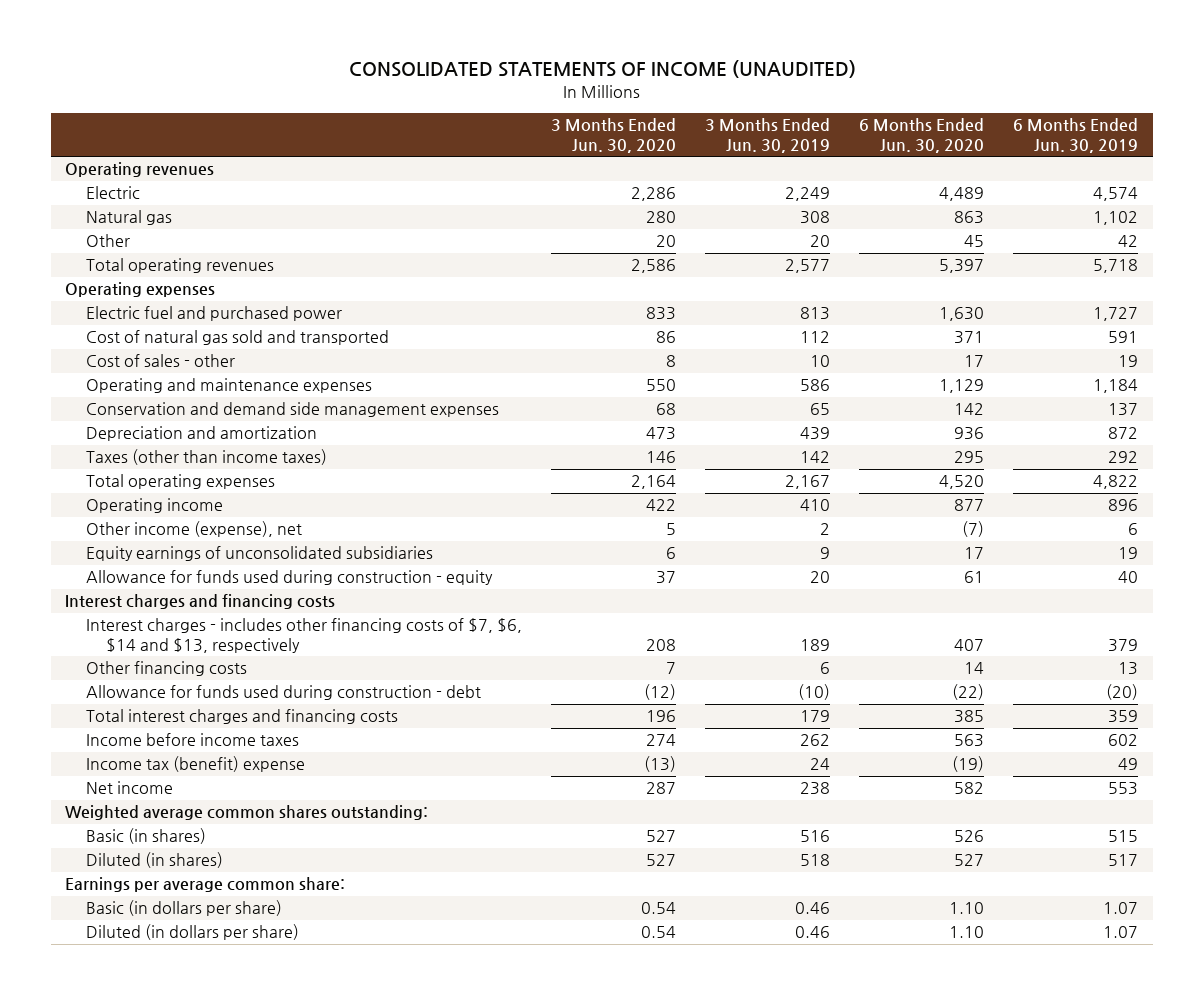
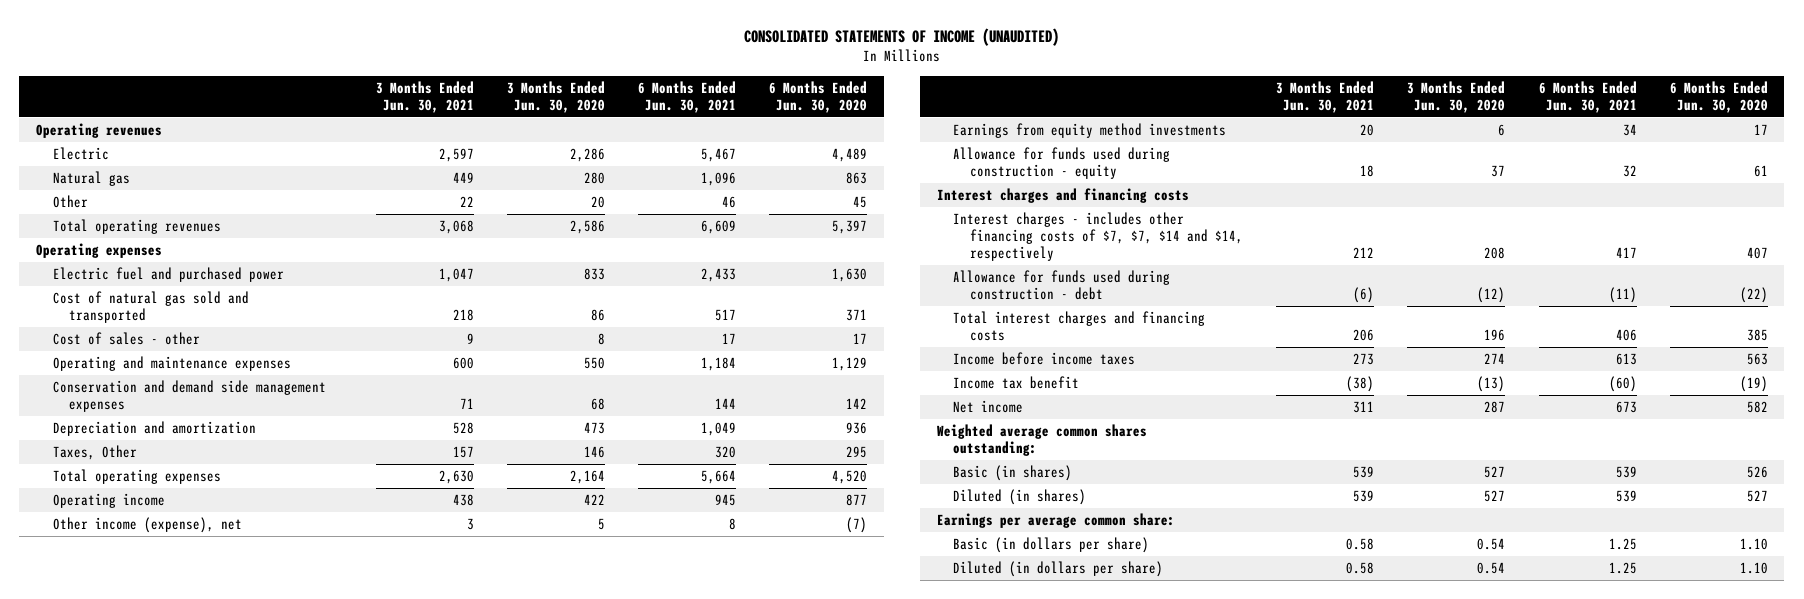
[704,118,830,153] 3 Months Ended Jun. 30, 2019 -> none
[1013,118,1139,153] 6 Months Ended Jun. 30, 2019 -> none
none -> [375,80,474,113] 3 Months Ended Jun. 30, 2021
none -> [637,80,736,113] 6 Months Ended Jun. 30, 2021
[85,449,327,466] Taxes (other than income taxes) -> [52,445,137,461] Taxes, Other
[85,546,433,562] Equity earnings of unconsolidated subsidiaries -> [953,123,1227,139] Earnings from equity method investments
[85,661,247,677] Other financing costs -> none
[85,618,522,653] Interest charges - includes other financing costs of $7, $6, $14 and $13, respectively -> [953,212,1243,261] Interest charges - includes other financing costs of $7, $7, $14 and $14, respectively
[85,756,305,773] Income tax (benefit) expense -> [953,376,1080,390] Income tax benefit

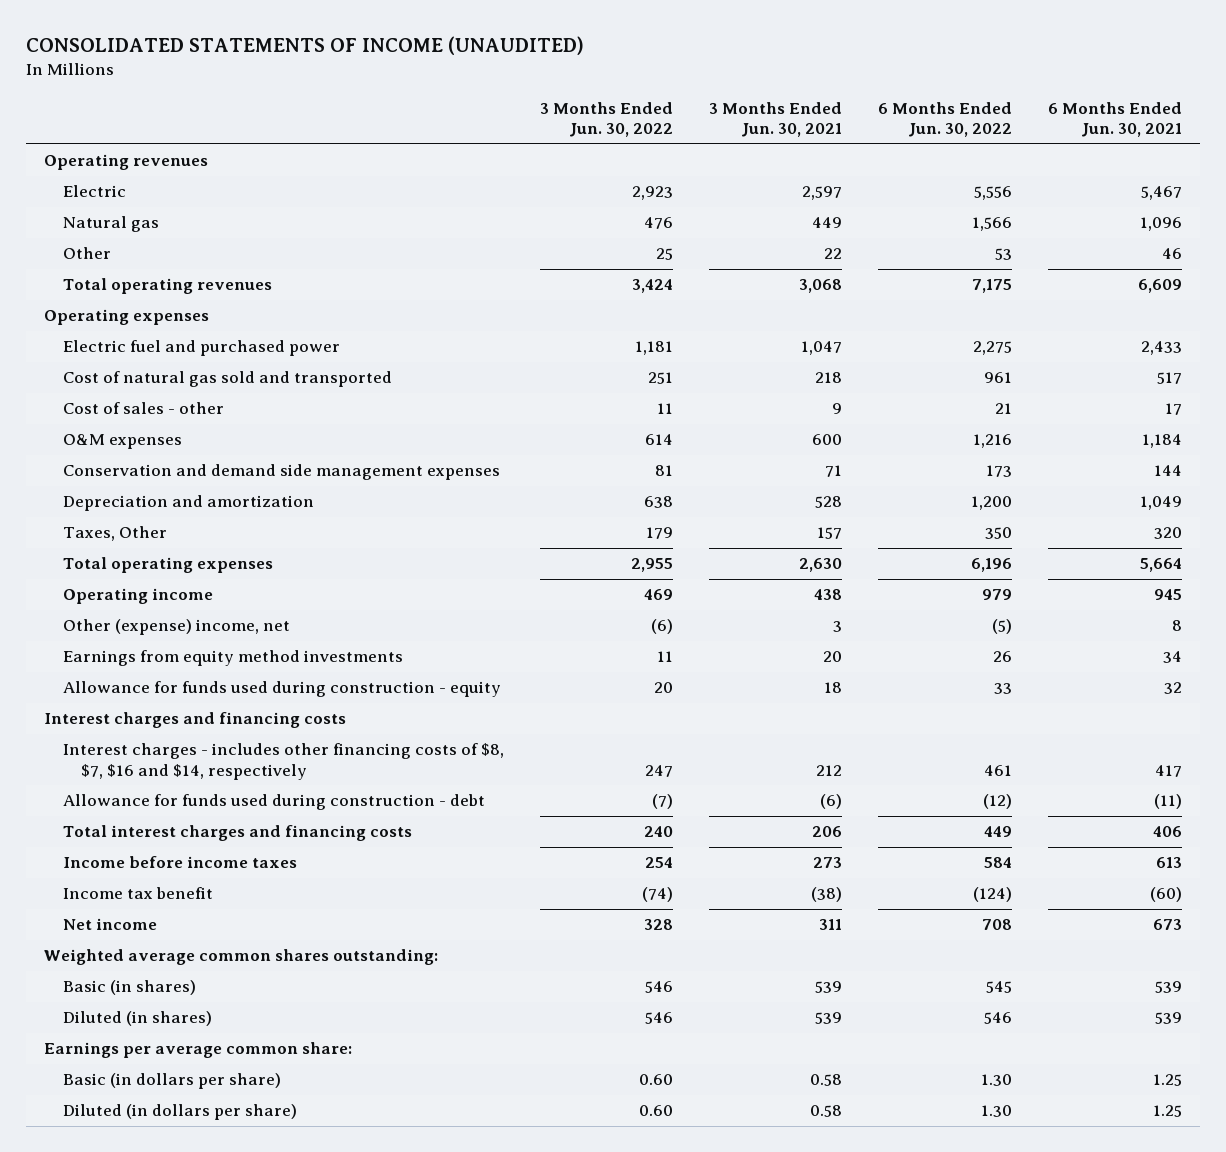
[506,80,605,113] 3 Months Ended Jun. 30, 2020 -> none
[769,80,868,113] 6 Months Ended Jun. 30, 2020 -> none
none -> [539,101,673,138] 3 Months Ended Jun. 30, 2022
none -> [877,101,1012,138] 6 Months Ended Jun. 30, 2022
[52,356,291,372] Operating and maintenance expenses -> [62,434,182,450] O&M expenses
[52,517,242,534] Other income (expense), net -> [62,619,290,636] Other (expense) income, net
[953,212,1243,261] Interest charges - includes other financing costs of $7, $7, $14 and $14, respectively -> [62,743,504,780] Interest charges - includes other financing costs of $8, $7, $16 and $14, respectively

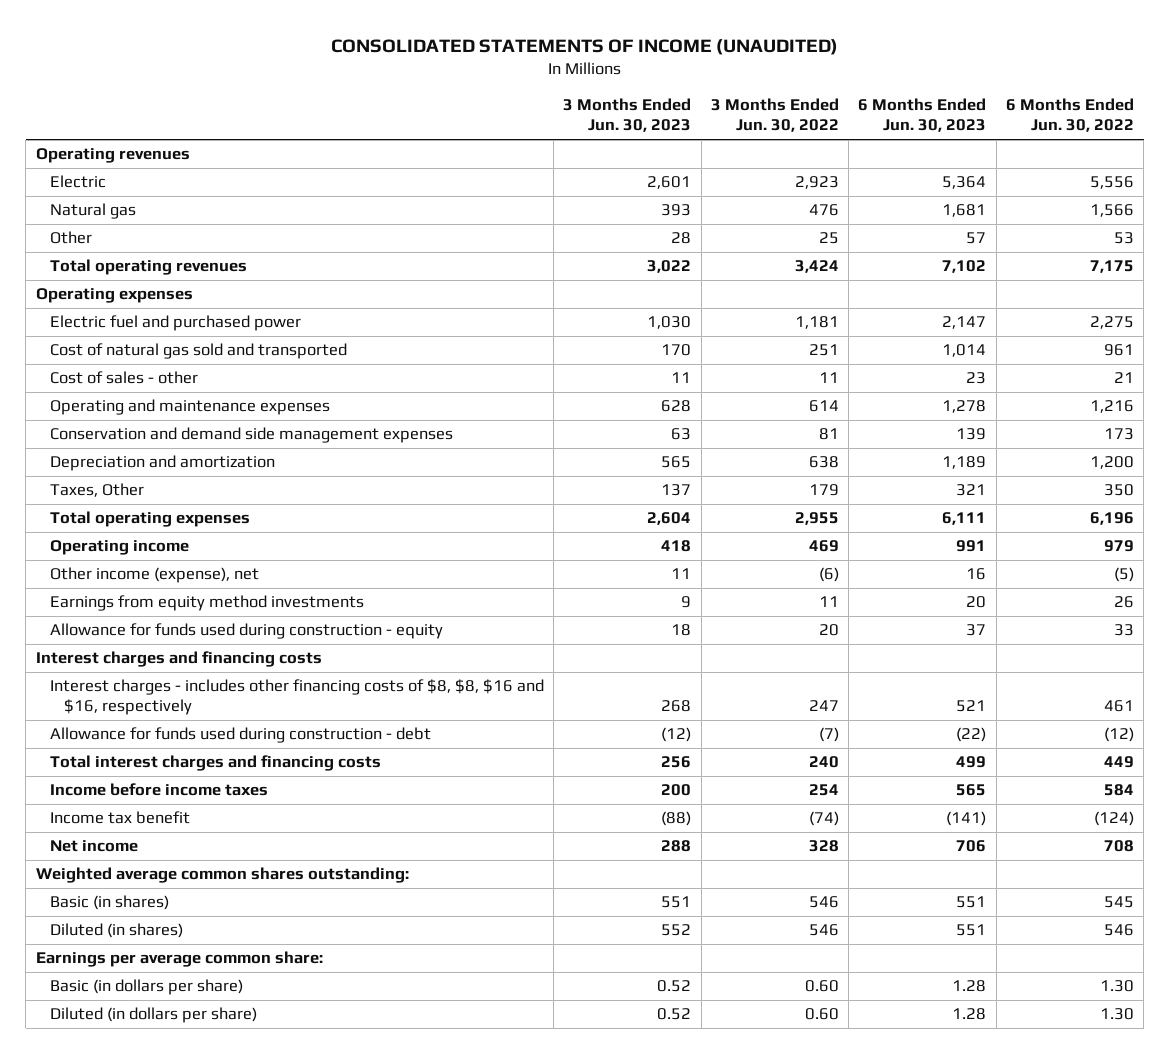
[708,101,842,138] 3 Months Ended Jun. 30, 2021 -> none
[1047,101,1182,138] 6 Months Ended Jun. 30, 2021 -> none
none -> [563,98,692,133] 3 Months Ended Jun. 30, 2023
none -> [858,98,987,133] 6 Months Ended Jun. 30, 2023
[62,434,182,450] O&M expenses -> [49,399,330,416] Operating and maintenance expenses
[62,619,290,636] Other (expense) income, net -> [49,567,259,584] Other income (expense), net
[62,743,504,780] Interest charges - includes other financing costs of $8, $7, $16 and $14, respectively -> [49,679,544,716] Interest charges - includes other financing costs of $8, $8, $16 and $16, respectively

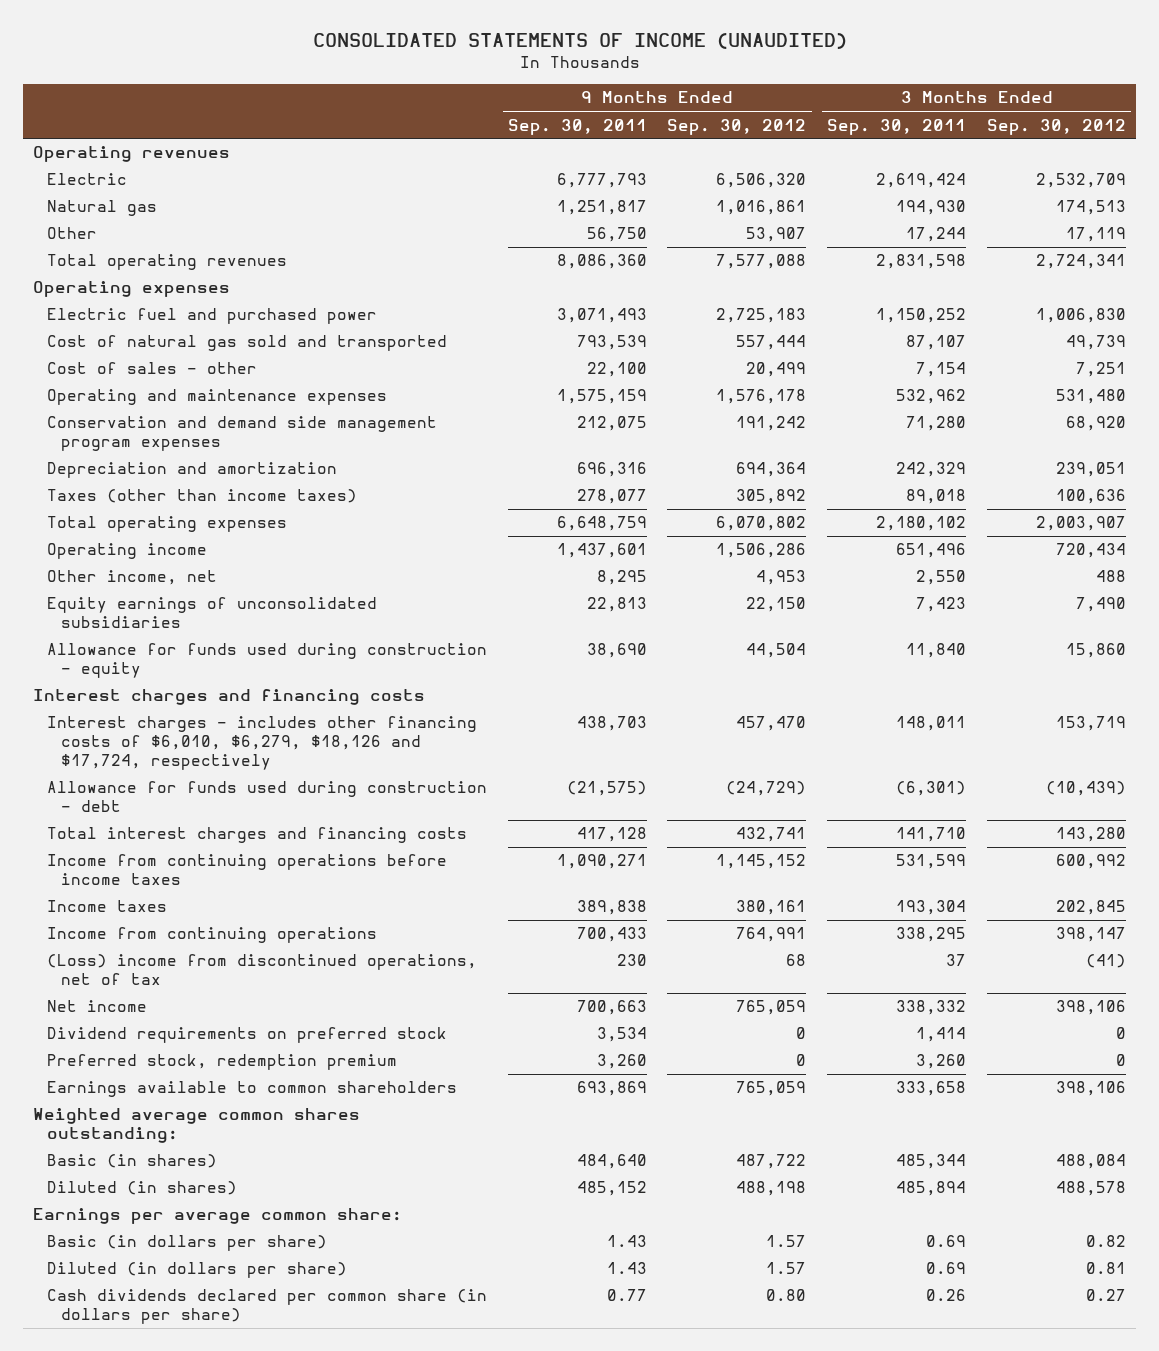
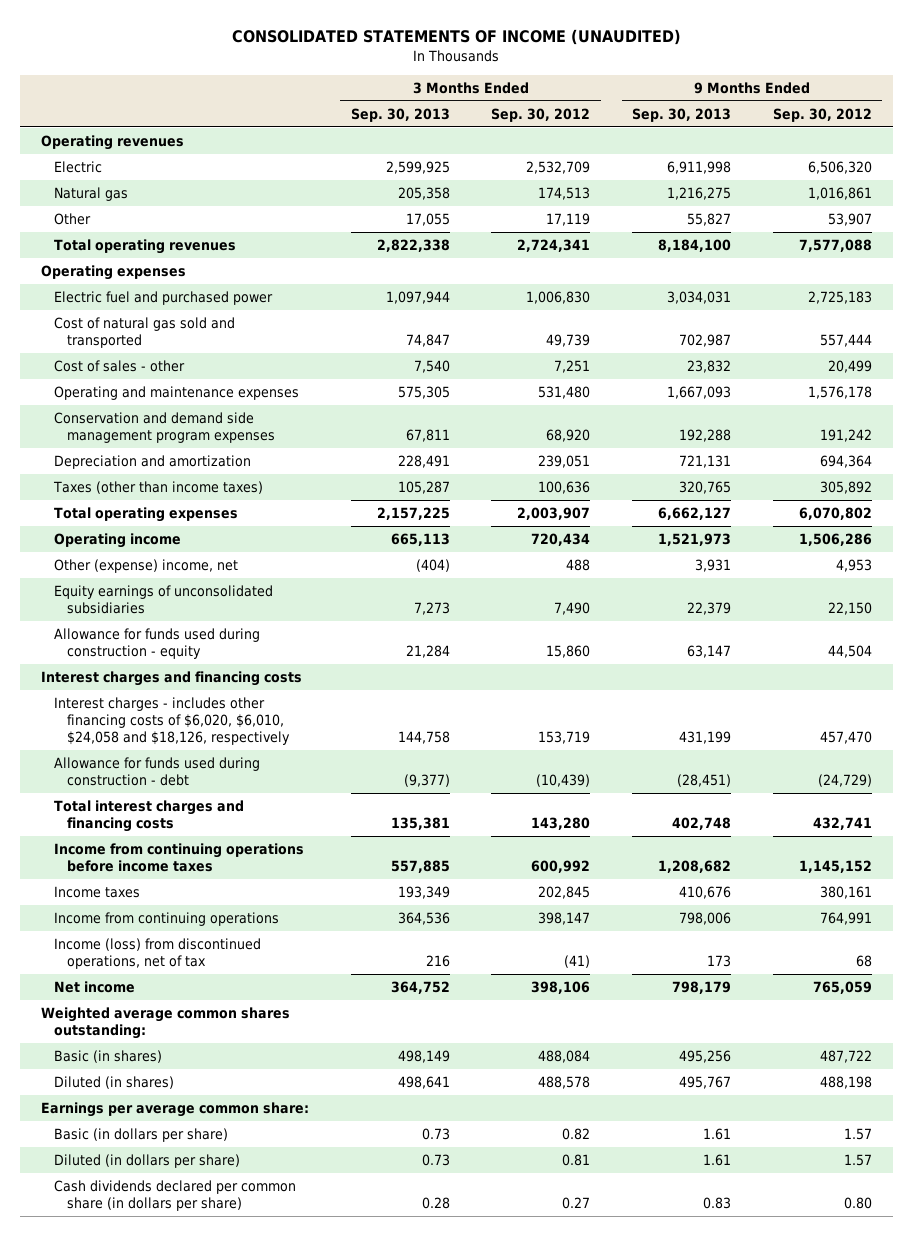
[507,118,647,135] Sep. 30, 2011 -> none
[827,118,967,135] Sep. 30, 2011 -> none
none -> [350,107,450,122] Sep. 30, 2013
none -> [632,107,732,122] Sep. 30, 2013
[47,570,218,586] Other income, net -> [53,558,238,573] Other (expense) income, net
[47,716,478,771] Interest charges - includes other financing costs of $6,010, $6,279, $18,126 and $17,724, respectively -> [53,696,290,746] Interest charges - includes other financing costs of $6,020, $6,010, $24,058 and $18,126, respectively
[47,954,478,986] (Loss) income from discontinued operations, net of tax -> [53,937,261,970] Income (loss) from discontinued operations, net of tax
[47,1027,448,1044] Dividend requirements on preferred stock -> none
[47,1054,398,1071] Preferred stock, redemption premium -> none
[47,1081,458,1098] Earnings available to common shareholders -> none

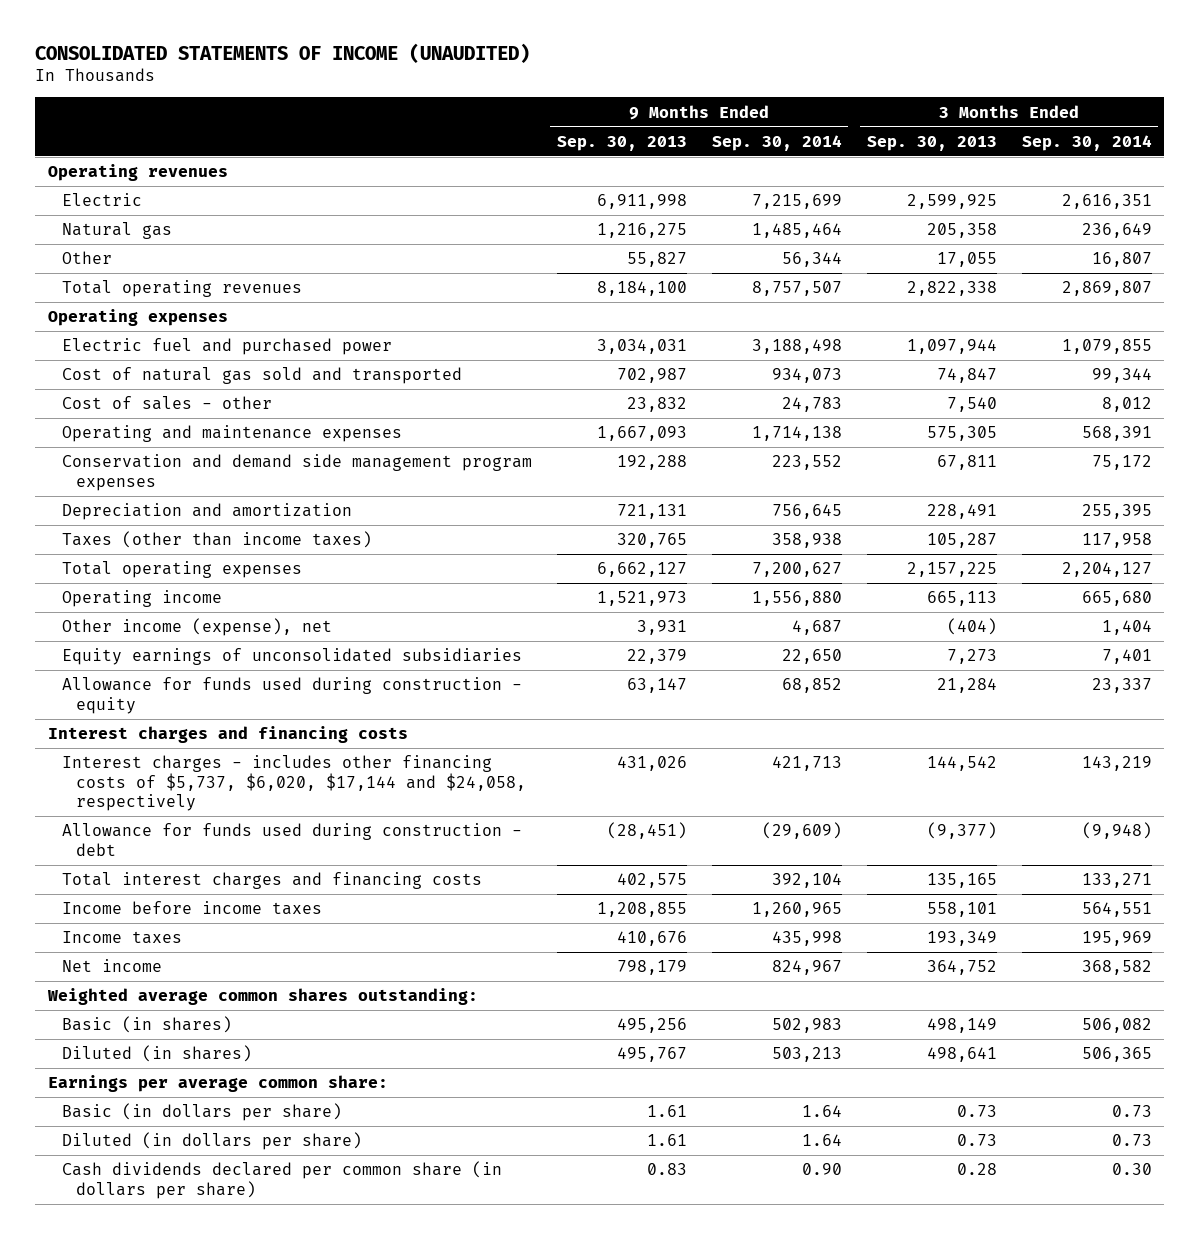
[491,107,591,122] Sep. 30, 2012 -> none
[772,107,872,122] Sep. 30, 2012 -> none
none -> [711,134,842,151] Sep. 30, 2014
none -> [1021,134,1152,151] Sep. 30, 2014
[53,558,238,573] Other (expense) income, net -> [61,618,332,637] Other income (expense), net
[53,696,290,746] Interest charges - includes other financing costs of $6,020, $6,010, $24,058 and $18,126, respectively -> [61,755,526,812] Interest charges - includes other financing costs of $5,737, $6,020, $17,144 and $24,058, respectively
[397,731,450,745] 144,758 -> [926,756,997,772] 144,542
[679,731,732,745] 431,199 -> [616,756,687,772] 431,026
[390,817,450,831] 135,381 -> [926,873,997,889] 135,165
[672,817,732,831] 402,748 -> [616,873,687,889] 402,575
[53,842,304,873] Income from continuing operations before income taxes -> [61,901,322,916] Income before income taxes
[390,860,450,874] 557,885 -> [926,902,997,918] 558,101
[658,860,732,874] 1,208,682 -> [596,902,687,918] 1,208,855
[53,911,279,926] Income from continuing operations -> none
[53,937,261,970] Income (loss) from discontinued operations, net of tax -> none

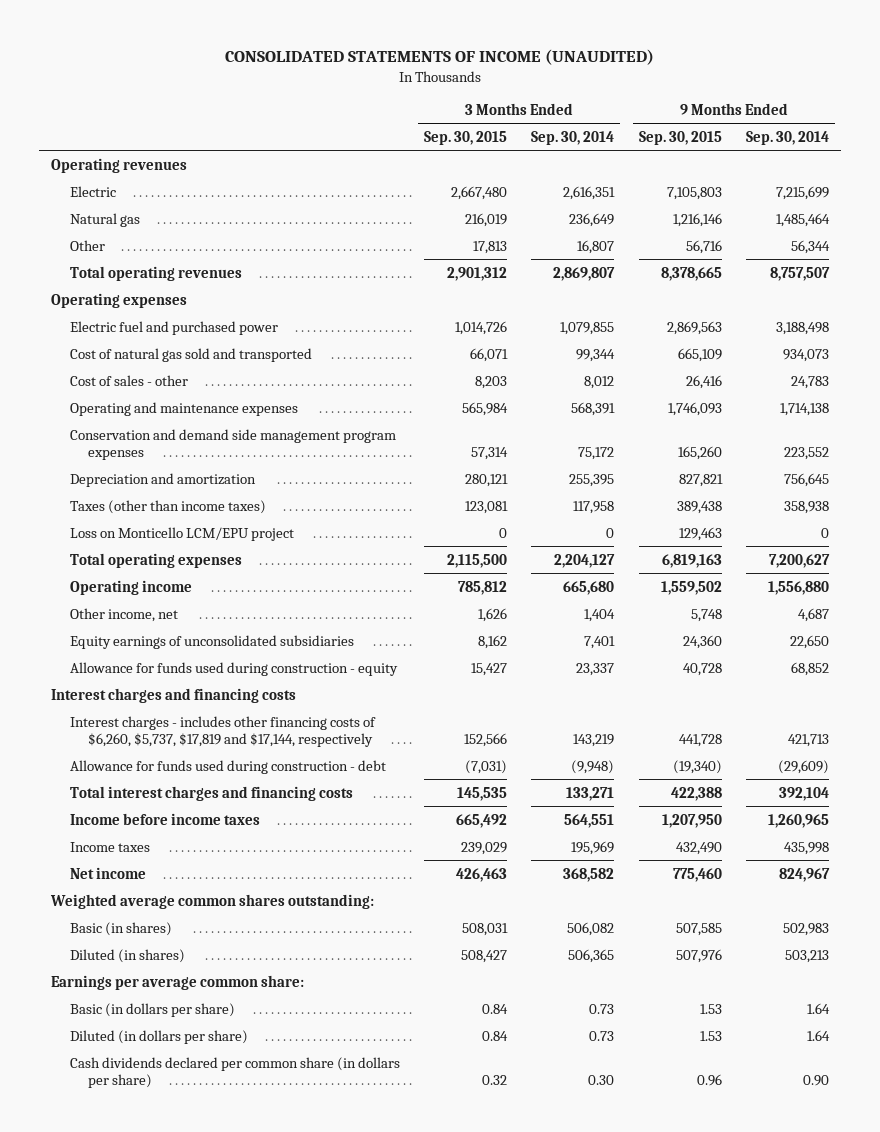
[556,135,687,151] Sep. 30, 2013 -> none
[866,135,997,151] Sep. 30, 2013 -> none
none -> [424,130,508,145] Sep. 30, 2015
none -> [638,130,722,145] Sep. 30, 2015
none -> [69,526,294,541] Loss on Monticello LCM/EPU project
[61,618,332,637] Other income (expense), net -> [69,607,178,622] Other income, net
[61,755,526,812] Interest charges - includes other financing costs of $5,737, $6,020, $17,144 and $24,058, respectively -> [69,715,376,747] Interest charges - includes other financing costs of $6,260, $5,737, $17,819 and $17,144, respectively

